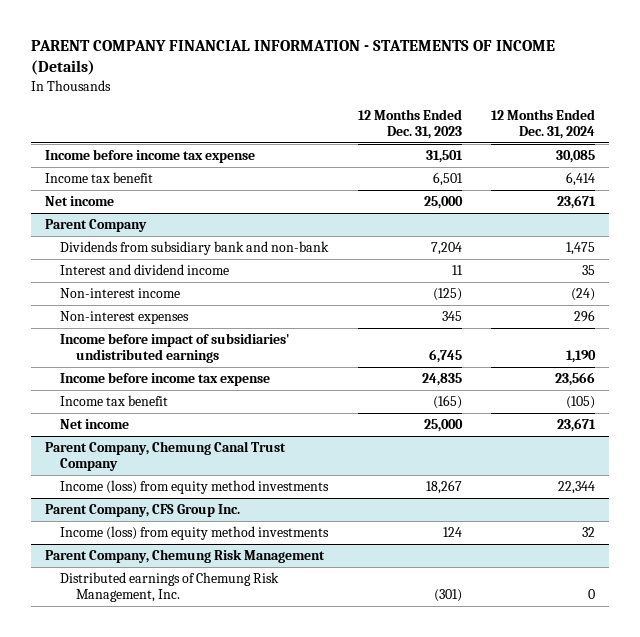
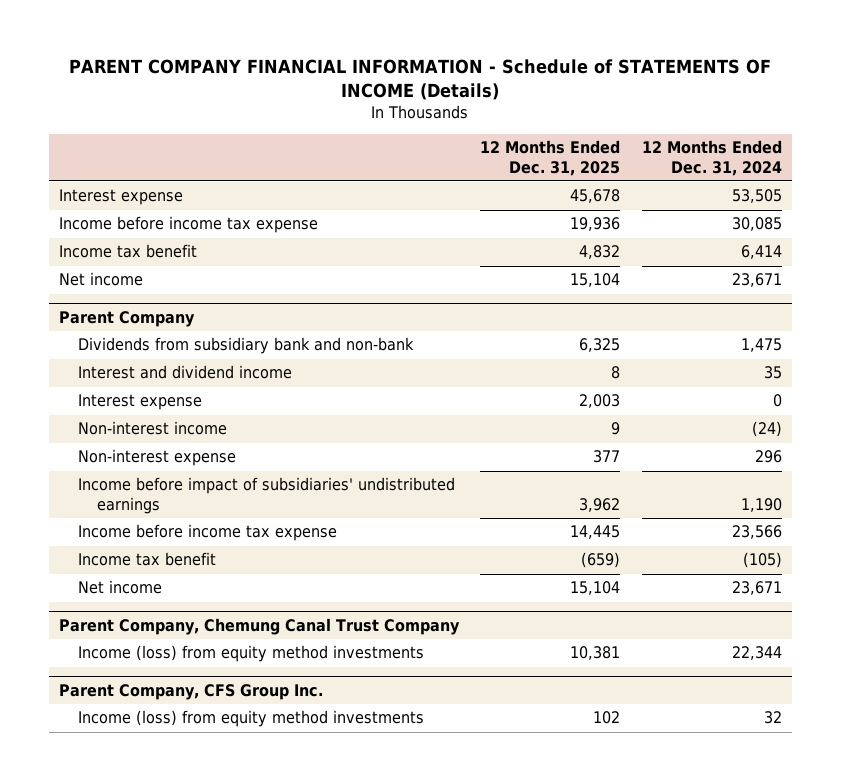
[30,40,555,76] PARENT COMPANY FINANCIAL INFORMATION - STATEMENTS OF INCOME (Details) -> [69,58,772,101] PARENT COMPANY FINANCIAL INFORMATION - Schedule of STATEMENTS OF INCOME (Details)
[357,109,462,139] 12 Months Ended Dec. 31, 2023 -> none
none -> [480,140,621,176] 12 Months Ended Dec. 31, 2025
none -> [59,189,184,206] Interest expense
none -> [78,394,203,411] Interest expense
[60,310,190,324] Non-interest expenses -> [78,449,237,467] Non-interest expense
[45,548,326,563] Parent Company, Chemung Risk Management -> none
[60,571,280,602] Distributed earnings of Chemung Risk Management, Inc. -> none

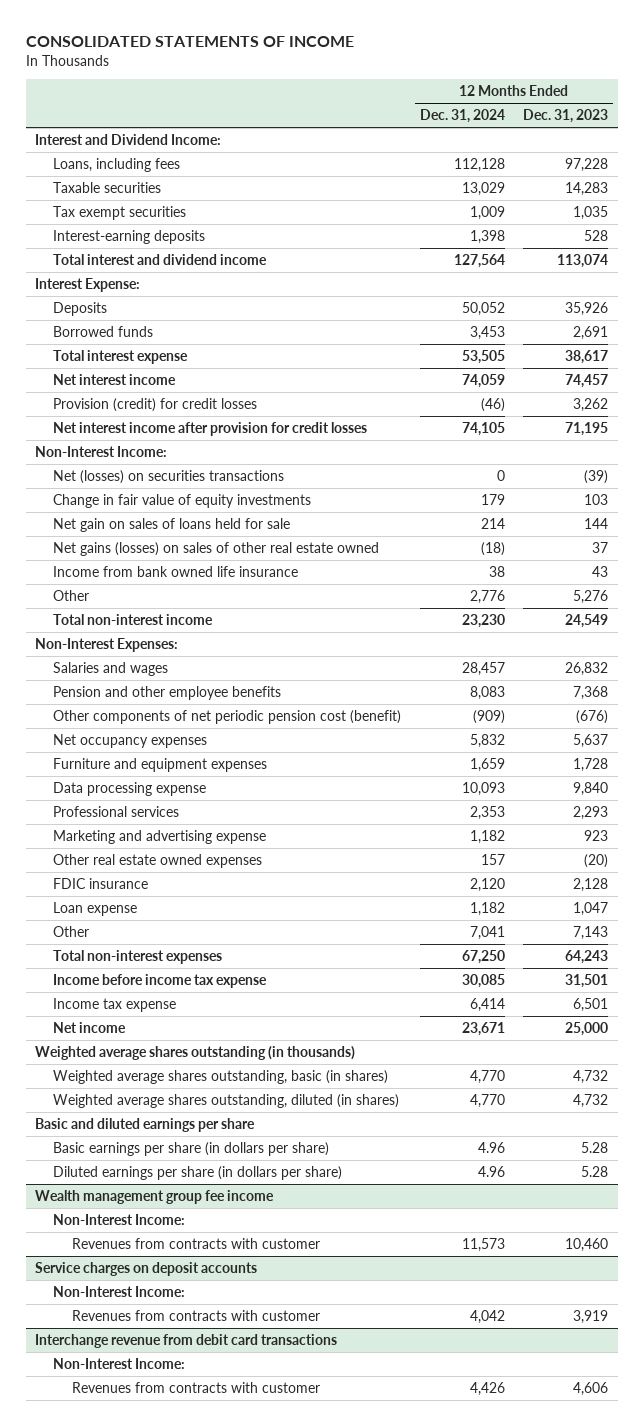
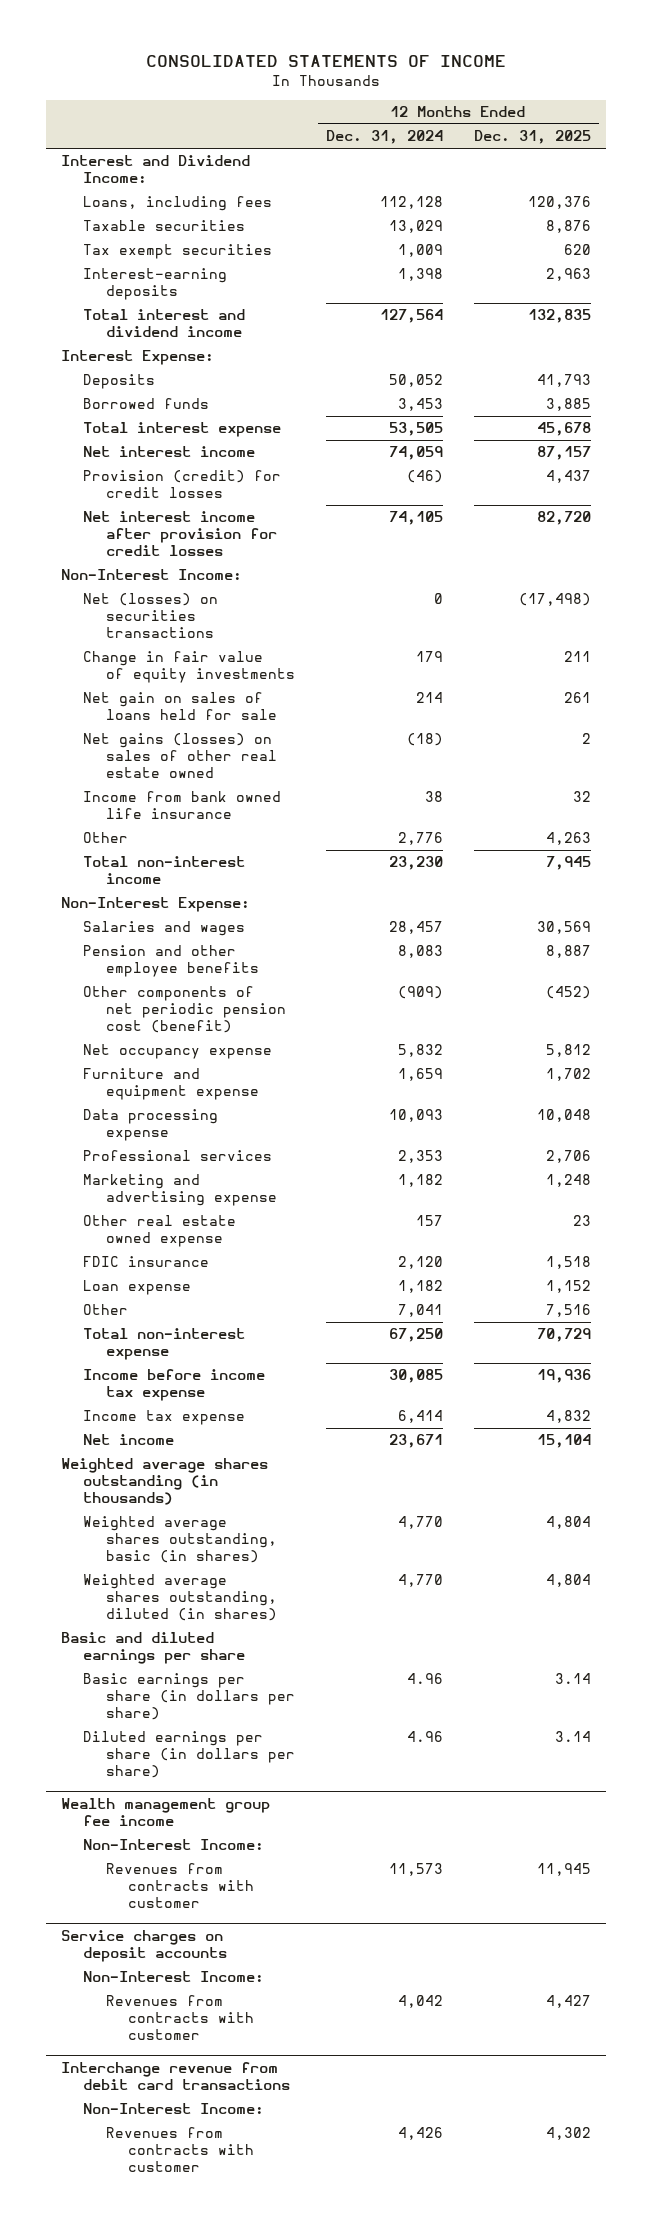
[523,109,609,124] Dec. 31, 2023 -> none
none -> [473,130,591,145] Dec. 31, 2025
[35,637,179,652] Non-Interest Expenses: -> [61,897,251,913] Non-Interest Expense:
[53,733,208,748] Net occupancy expenses -> [83,1044,273,1060] Net occupancy expense
[53,757,268,772] Furniture and equipment expenses -> [83,1068,259,1101] Furniture and equipment expense
[53,853,263,868] Other real estate owned expenses -> [83,1215,237,1248] Other real estate owned expense
[53,949,223,964] Total non-interest expenses -> [83,1328,246,1361] Total non-interest expense

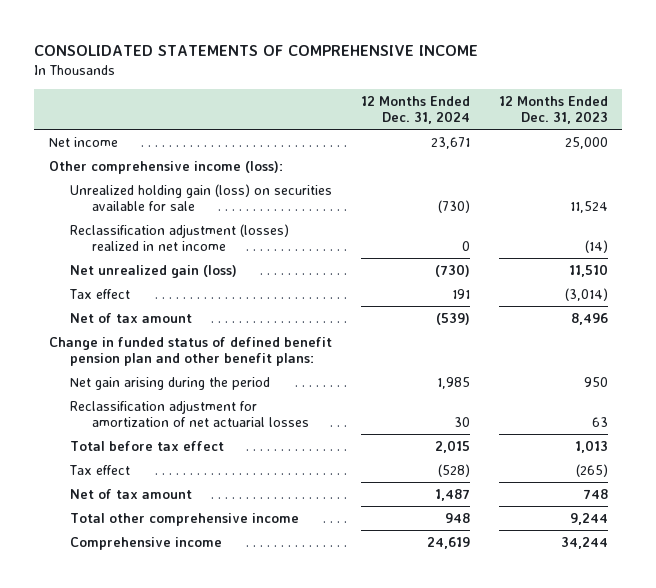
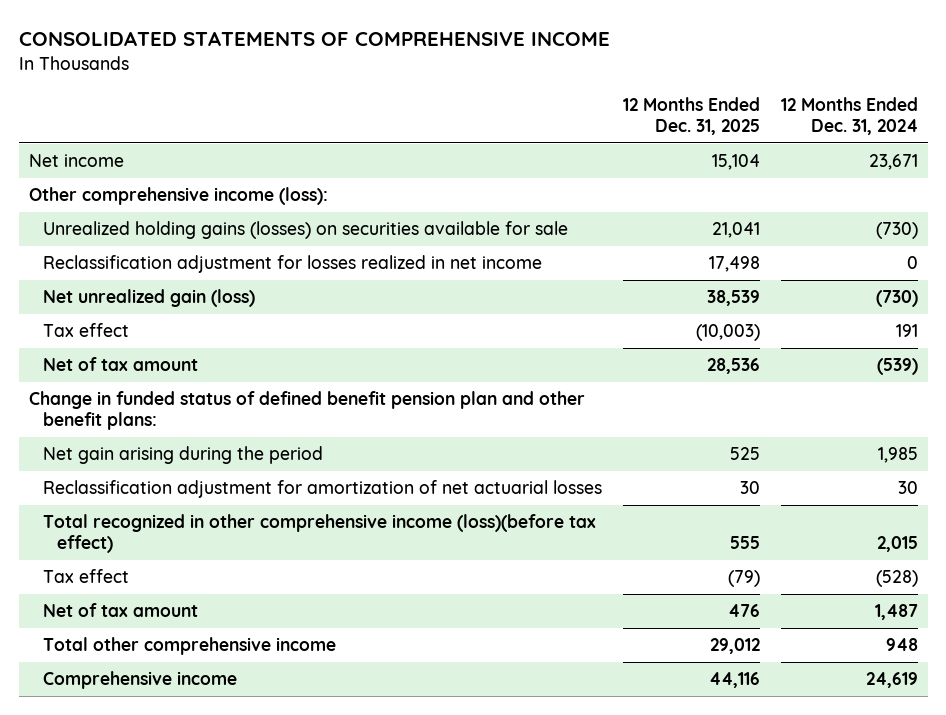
[498,95,608,125] 12 Months Ended Dec. 31, 2023 -> none
none -> [622,96,760,135] 12 Months Ended Dec. 31, 2025
[70,183,333,212] Unrealized holding gain (loss) on securities available for sale -> [43,221,569,240] Unrealized holding gains (losses) on securities available for sale
[70,223,290,252] Reclassification adjustment (losses) realized in net income -> [43,255,543,274] Reclassification adjustment for losses realized in net income
[70,440,225,451] Total before tax effect -> [43,514,597,554] Total recognized in other comprehensive income (loss)(before tax effect)

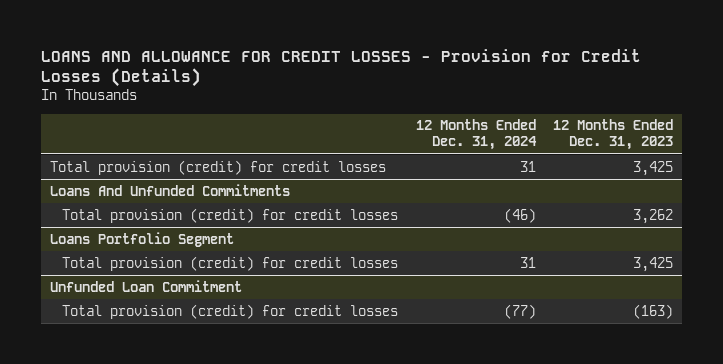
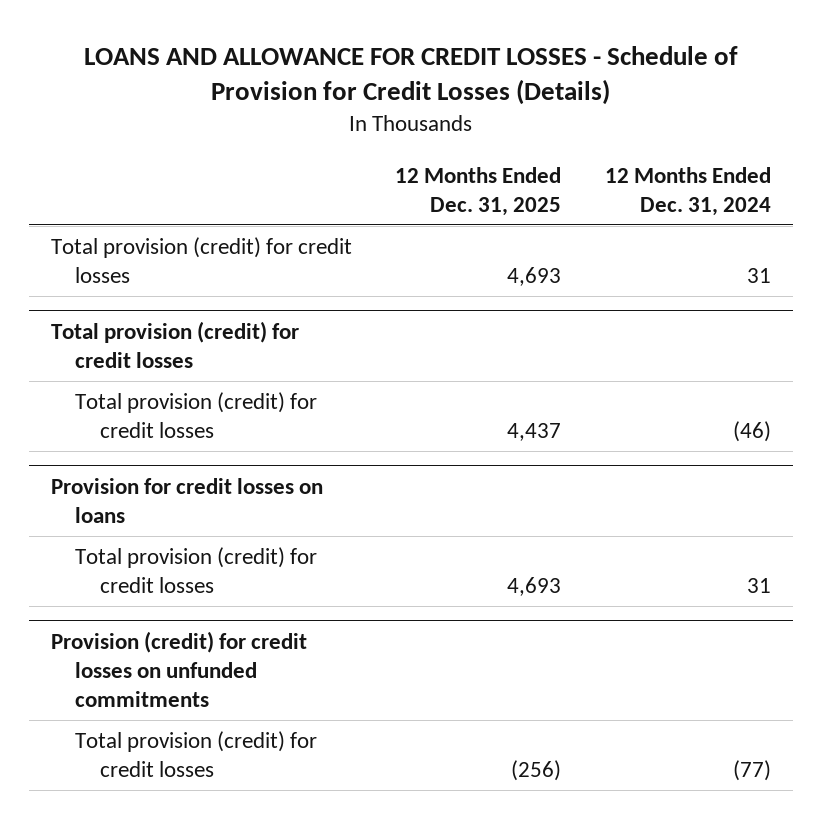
[40,48,641,88] LOANS AND ALLOWANCE FOR CREDIT LOSSES - Provision for Credit Losses (Details) -> [83,45,738,106] LOANS AND ALLOWANCE FOR CREDIT LOSSES - Schedule of Provision for Credit Losses (Details)
[553,119,674,151] 12 Months Ended Dec. 31, 2023 -> none
none -> [395,166,562,216] 12 Months Ended Dec. 31, 2025
[49,183,290,196] Loans And Unfunded Commitments -> [50,320,299,368] Total provision (credit) for credit losses
[49,231,234,247] Loans Portfolio Segment -> [50,477,323,523] Provision for credit losses on loans
[49,279,242,292] Unfunded Loan Commitment -> [50,630,307,707] Provision (credit) for credit losses on unfunded commitments

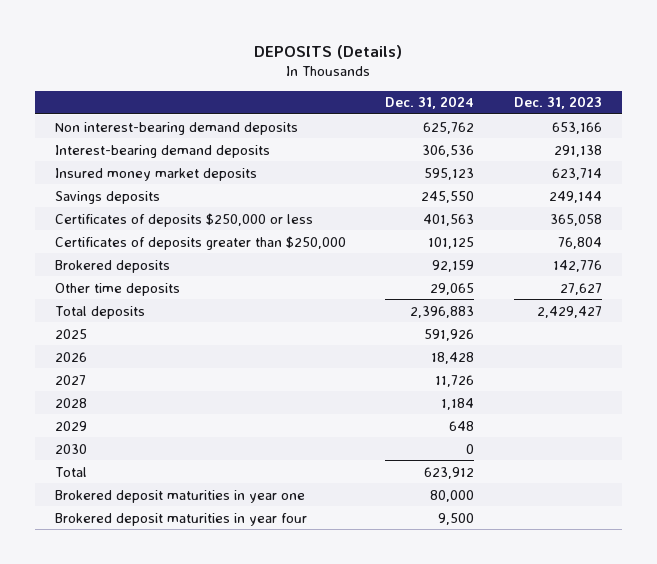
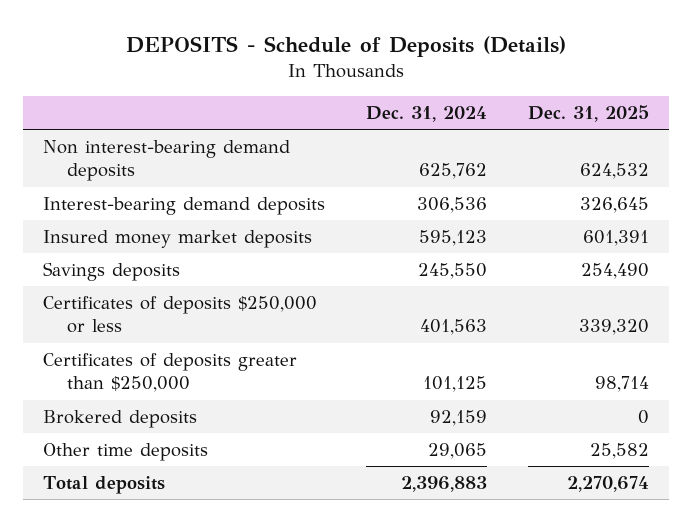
[254,45,403,60] DEPOSITS (Details) -> [126,36,567,58] DEPOSITS - Schedule of Deposits (Details)
[514,96,603,110] Dec. 31, 2023 -> none
none -> [527,105,649,123] Dec. 31, 2025
[54,328,87,339] 2025 -> none
[54,351,87,362] 2026 -> none
[54,374,86,385] 2027 -> none
[54,397,87,408] 2028 -> none
[54,420,87,431] 2029 -> none
[54,443,87,454] 2030 -> none
[54,466,87,477] Total -> none
[54,489,305,503] Brokered deposit maturities in year one -> none
[54,512,307,526] Brokered deposit maturities in year four -> none

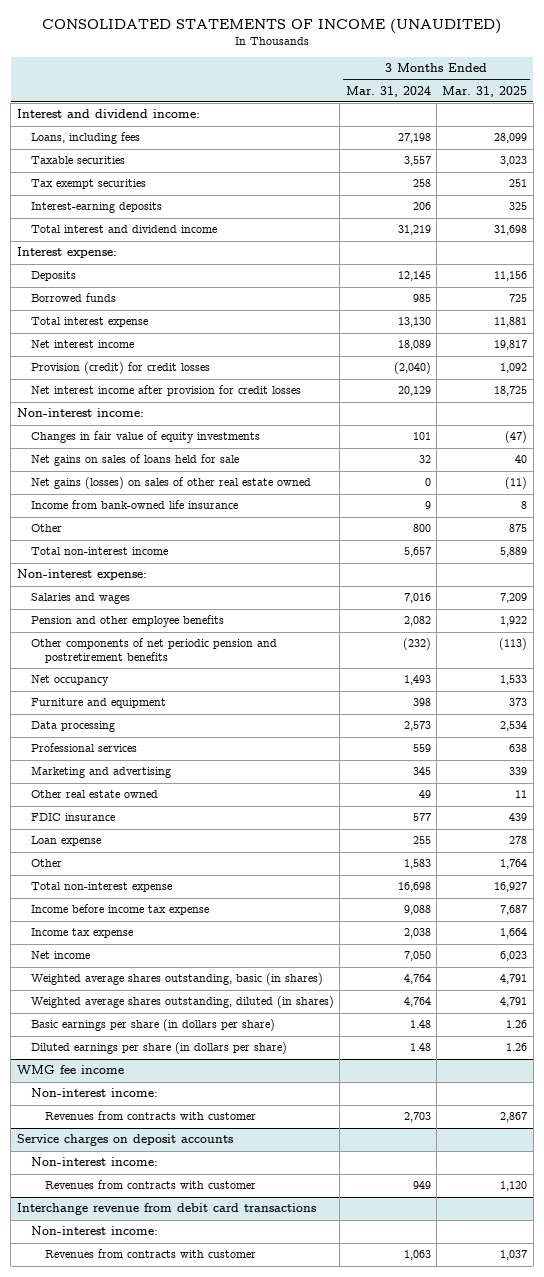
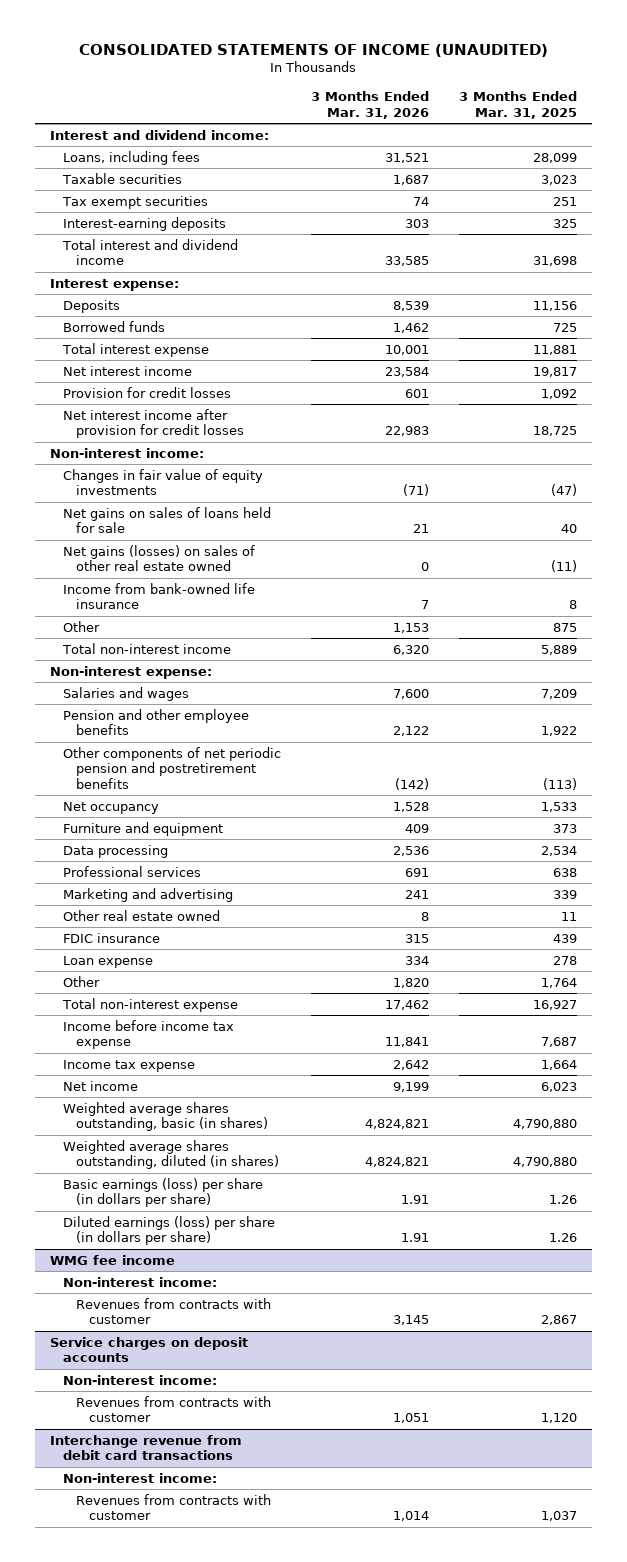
[345,85,431,97] Mar. 31, 2024 -> none
none -> [310,91,429,119] 3 Months Ended Mar. 31, 2026
[30,362,210,375] Provision (credit) for credit losses -> [62,386,231,398] Provision for credit losses
[500,974,528,985] 4,791 -> [513,1119,578,1130] 4,790,880
[500,997,528,1008] 4,791 -> [513,1157,578,1168] 4,790,880
[30,1019,275,1032] Basic earnings per share (in dollars per share) -> [62,1177,263,1208] Basic earnings (loss) per share (in dollars per share)
[30,1042,287,1055] Diluted earnings per share (in dollars per share) -> [62,1215,275,1246] Diluted earnings (loss) per share (in dollars per share)

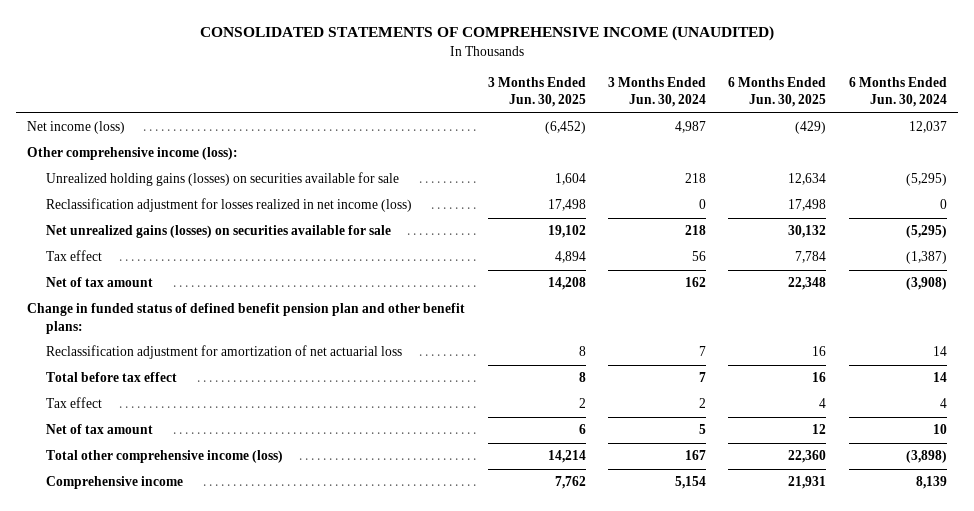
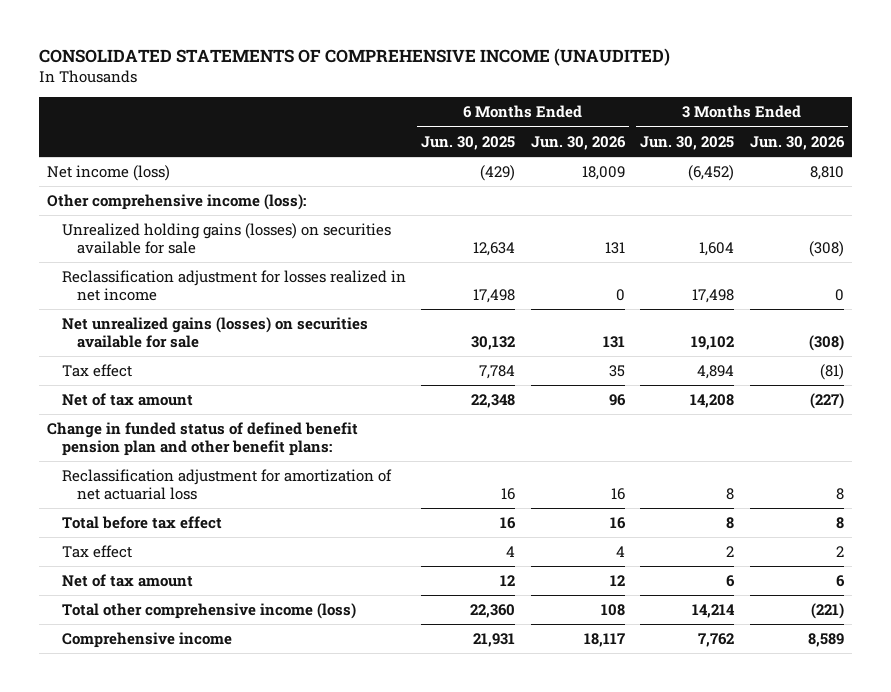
[607,76,706,108] 3 Months Ended Jun. 30, 2024 -> none
[848,76,947,108] 6 Months Ended Jun. 30, 2024 -> none
none -> [530,135,626,150] Jun. 30, 2026
none -> [749,135,845,150] Jun. 30, 2026
[46,198,413,213] Reclassification adjustment for losses realized in net income (loss) -> [61,270,406,301] Reclassification adjustment for losses realized in net income

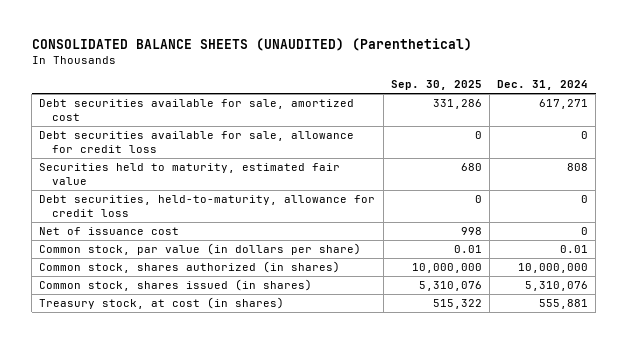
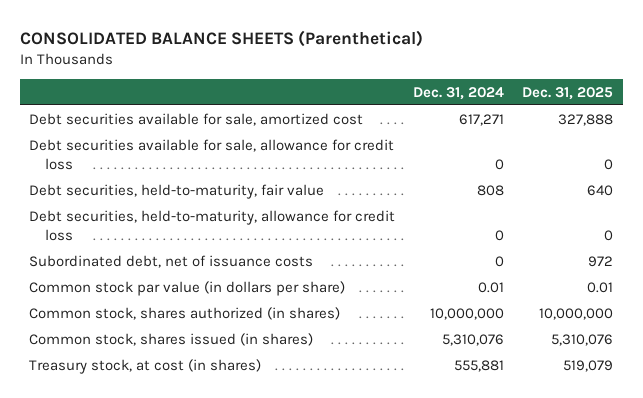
[31,37,472,51] CONSOLIDATED BALANCE SHEETS (UNAUDITED) (Parenthetical) -> [20,29,424,47] CONSOLIDATED BALANCE SHEETS (Parenthetical)
[390,80,482,91] Sep. 30, 2025 -> none
none -> [522,86,614,100] Dec. 31, 2025
[39,163,341,185] Securities held to maturity, estimated fair value -> [29,183,325,199] Debt securities, held-to-maturity, fair value
[39,227,180,236] Net of issuance cost -> [29,254,314,268] Subordinated debt, net of issuance costs
[39,243,362,256] Common stock, par value (in dollars per share) -> [29,280,346,296] Common stock par value (in dollars per share)

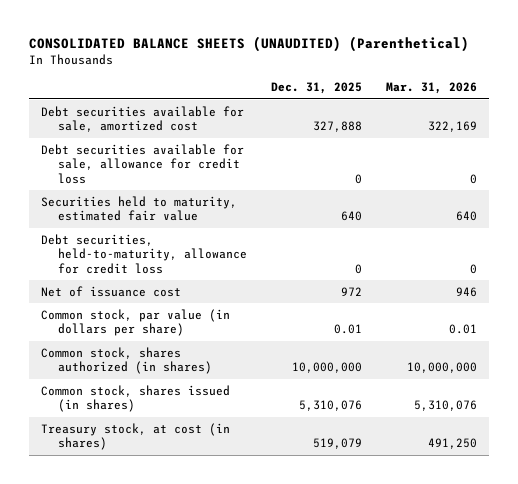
[20,29,424,47] CONSOLIDATED BALANCE SHEETS (Parenthetical) -> [29,35,470,52] CONSOLIDATED BALANCE SHEETS (UNAUDITED) (Parenthetical)
[413,86,505,100] Dec. 31, 2024 -> none
none -> [386,82,478,95] Mar. 31, 2026
[29,183,325,199] Debt securities, held-to-maturity, fair value -> [41,195,238,222] Securities held to maturity, estimated fair value
[29,254,314,268] Subordinated debt, net of issuance costs -> [41,285,182,297] Net of issuance cost
[29,280,346,296] Common stock par value (in dollars per share) -> [41,308,231,337] Common stock, par value (in dollars per share)

